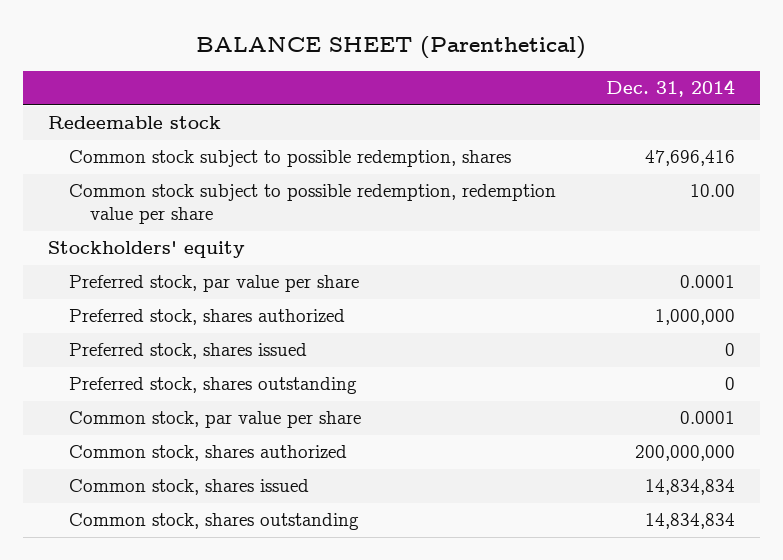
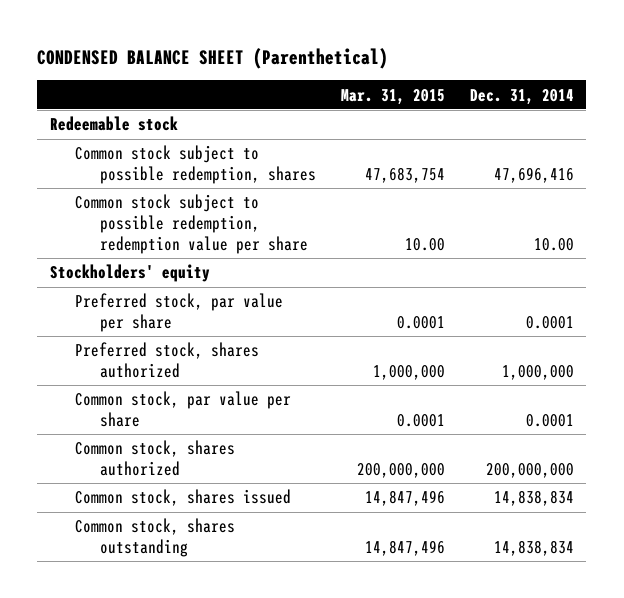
[196,36,587,60] BALANCE SHEET (Parenthetical) -> [37,47,389,69] CONDENSED BALANCE SHEET (Parenthetical)
none -> [340,88,445,105] Mar. 31, 2015
[69,343,308,360] Preferred stock, shares issued -> none
[69,377,358,395] Preferred stock, shares outstanding -> none
[644,479,735,496] 14,834,834 -> [493,490,574,507] 14,838,834
[644,513,735,530] 14,834,834 -> [493,540,574,557] 14,838,834

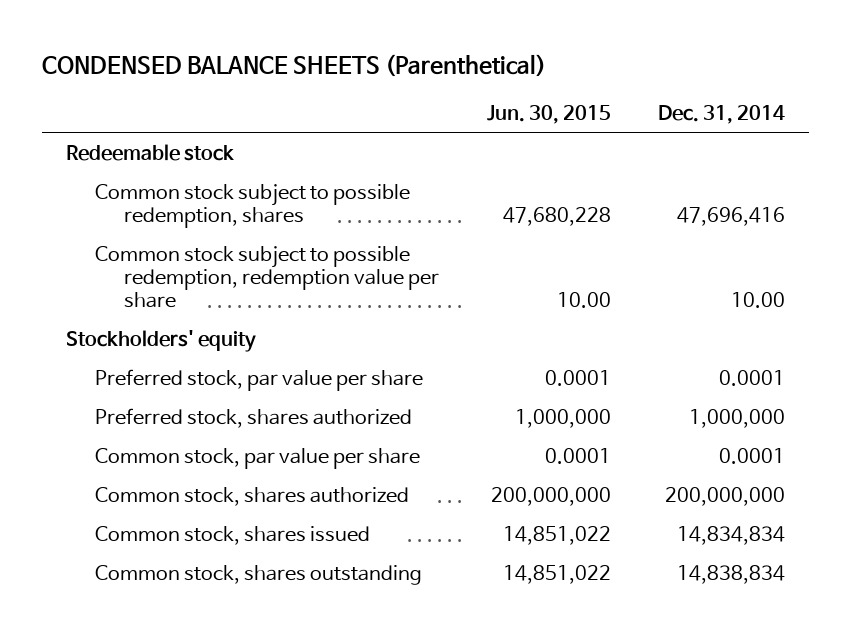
[37,47,389,69] CONDENSED BALANCE SHEET (Parenthetical) -> [42,54,547,78] CONDENSED BALANCE SHEETS (Parenthetical)
[340,88,445,105] Mar. 31, 2015 -> none
none -> [486,104,611,124] Jun. 30, 2015
[493,490,574,507] 14,838,834 -> [677,525,786,545] 14,834,834

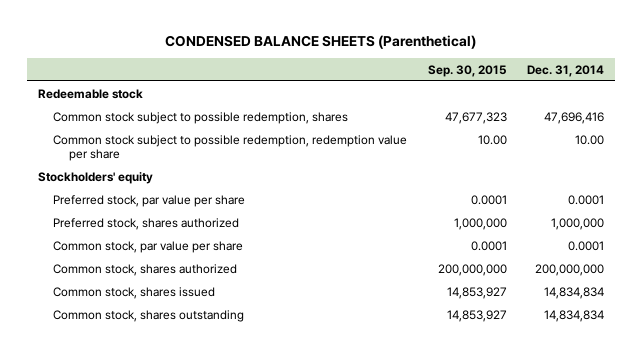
[486,104,611,124] Jun. 30, 2015 -> none
none -> [427,64,507,77] Sep. 30, 2015
[677,564,786,584] 14,838,834 -> [544,309,605,322] 14,834,834

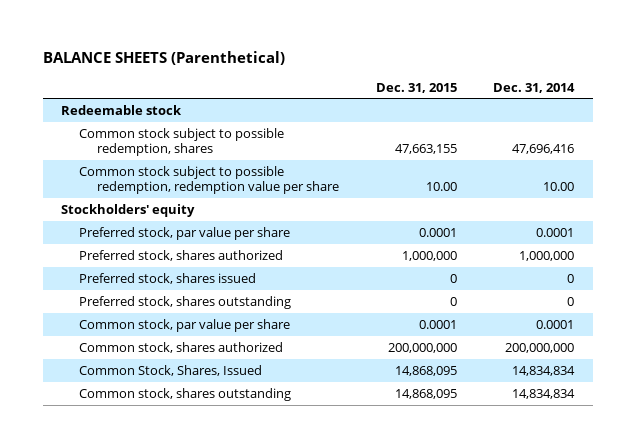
[164,34,476,49] CONDENSED BALANCE SHEETS (Parenthetical) -> [42,50,285,65] BALANCE SHEETS (Parenthetical)
[427,64,507,77] Sep. 30, 2015 -> none
none -> [375,82,457,93] Dec. 31, 2015
none -> [79,272,257,284] Preferred stock, shares issued
none -> [79,295,292,309] Preferred stock, shares outstanding
[53,286,216,299] Common stock, shares issued -> [79,364,263,376] Common Stock, Shares, Issued

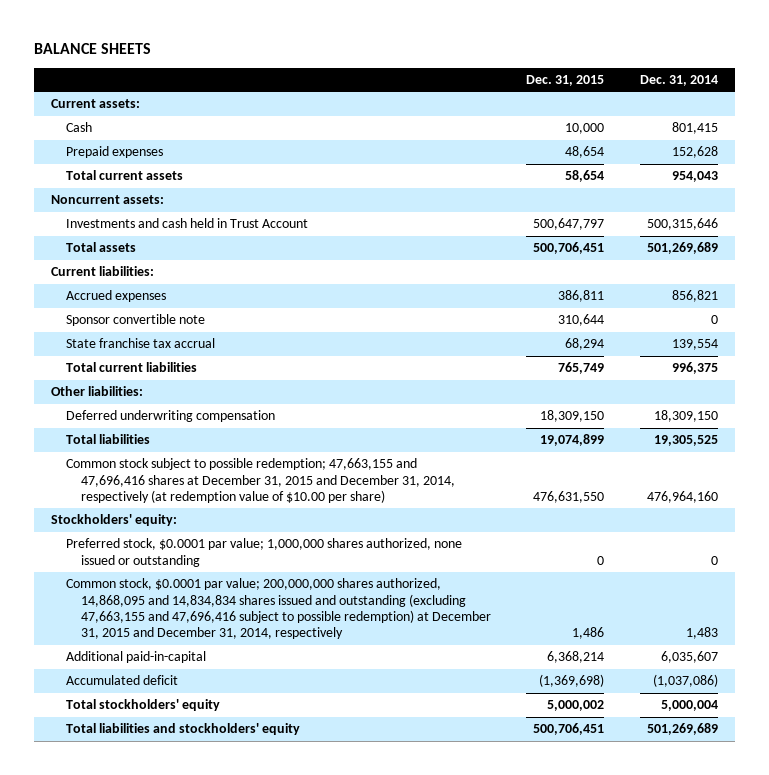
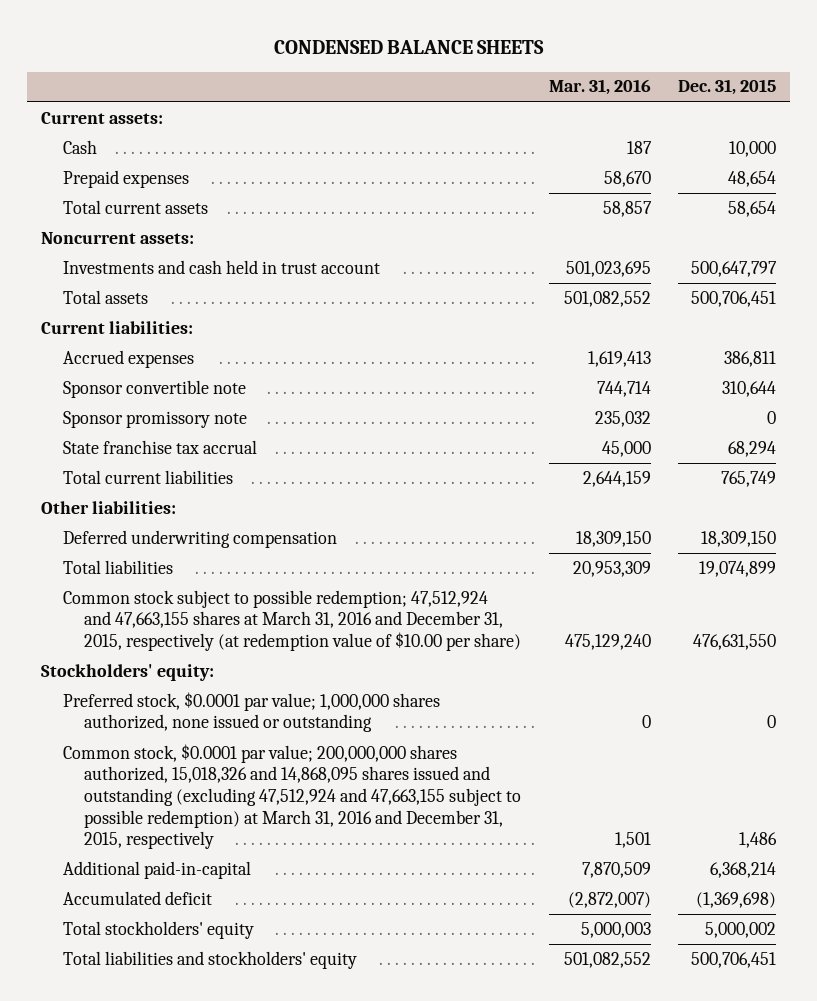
[33,43,151,55] BALANCE SHEETS -> [273,40,544,55] CONDENSED BALANCE SHEETS
[639,74,718,86] Dec. 31, 2014 -> none
none -> [548,79,651,96] Mar. 31, 2016
[66,218,309,229] Investments and cash held in Trust Account -> [62,259,380,274] Investments and cash held in trust account
none -> [62,410,247,428] Sponsor promissory note
[66,458,455,503] Common stock subject to possible redemption; 47,663,155 and 47,696,416 shares at December 31, 2015 and December 31, 2014, respectively (at redemption value of $10.00 per share) -> [62,589,522,652] Common stock subject to possible redemption; 47,512,924 and 47,663,155 shares at March 31, 2016 and December 31, 2015, respectively (at redemption value of $10.00 per share)
[66,578,491,640] Common stock, $0.0001 par value; 200,000,000 shares authorized, 14,868,095 and 14,834,834 shares issued and outstanding (excluding 47,663,155 and 47,696,416 subject to possible redemption) at December 31, 2015 and December 31, 2014, respectively -> [62,743,522,850] Common stock, $0.0001 par value; 200,000,000 shares authorized, 15,018,326 and 14,868,095 shares issued and outstanding (excluding 47,512,924 and 47,663,155 subject to possible redemption) at March 31, 2016 and December 31, 2015, respectively

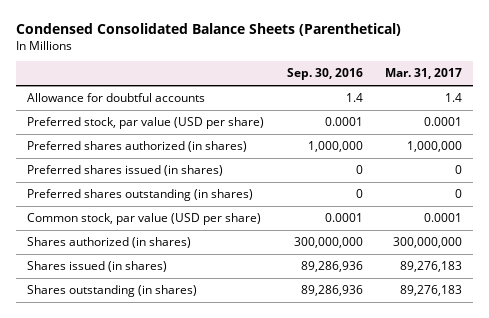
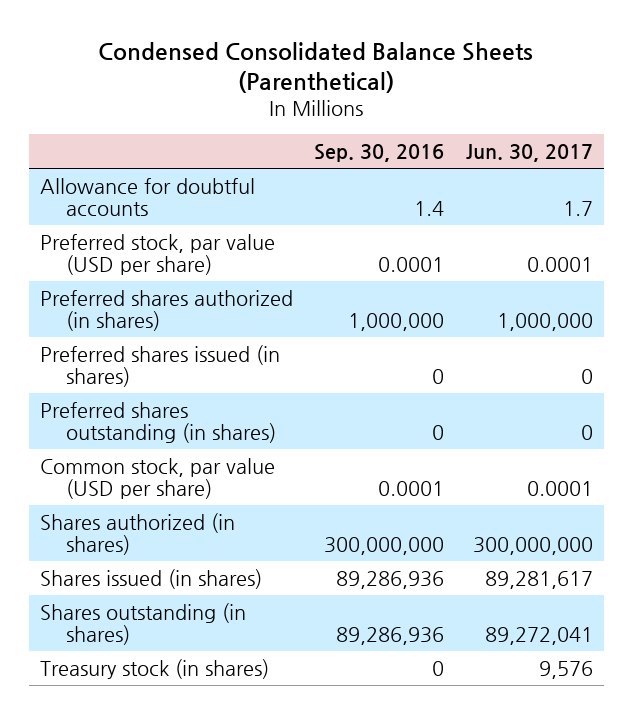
[384,68,462,80] Mar. 31, 2017 -> none
none -> [466,144,594,163] Jun. 30, 2017
none -> [39,658,269,679] Treasury stock (in shares)

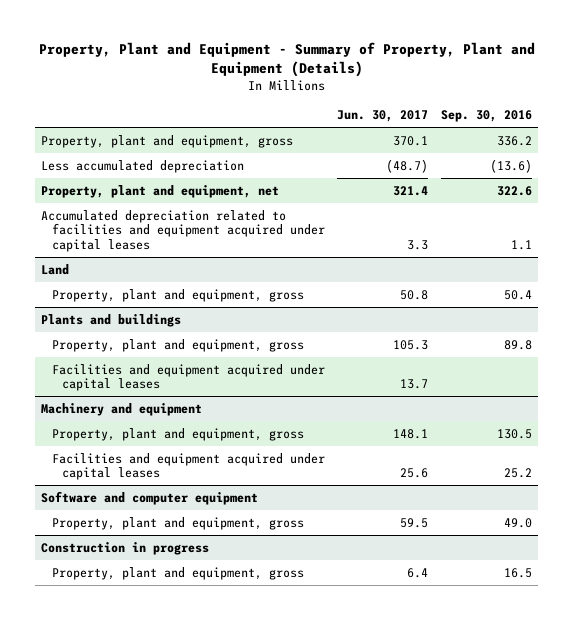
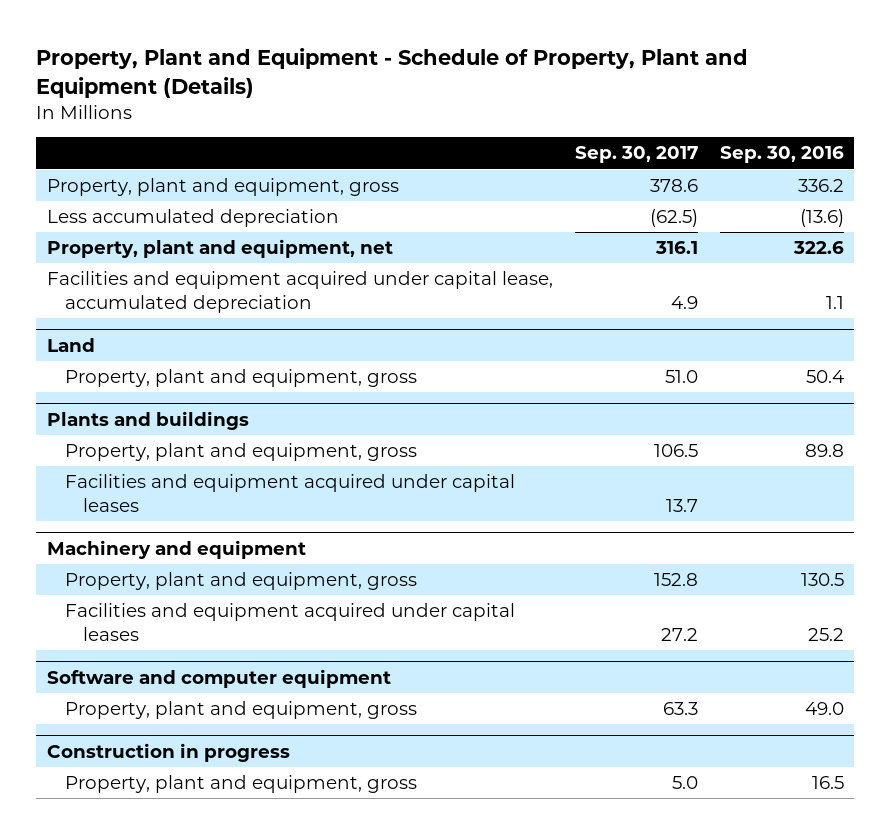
[38,42,535,78] Property, Plant and Equipment - Summary of Property, Plant and Equipment (Details) -> [36,48,749,98] Property, Plant and Equipment - Schedule of Property, Plant and Equipment (Details)
[337,110,429,123] Jun. 30, 2017 -> none
none -> [574,146,698,164] Sep. 30, 2017
[41,209,325,253] Accumulated depreciation related to facilities and equipment acquired under capital leases -> [47,271,554,313] Facilities and equipment acquired under capital lease, accumulated depreciation

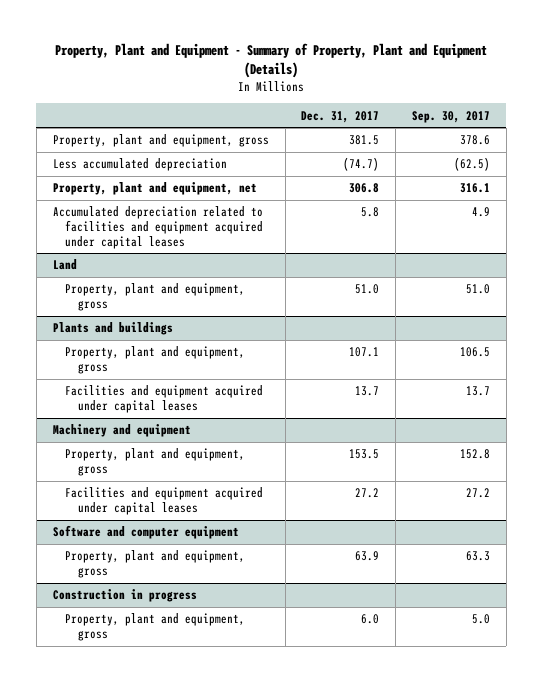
[36,48,749,98] Property, Plant and Equipment - Schedule of Property, Plant and Equipment (Details) -> [55,43,488,79] Property, Plant and Equipment - Summary of Property, Plant and Equipment (Details)
[719,146,844,164] Sep. 30, 2016 -> none
none -> [301,110,380,123] Dec. 31, 2017
[47,271,554,313] Facilities and equipment acquired under capital lease, accumulated depreciation -> [52,206,264,249] Accumulated depreciation related to facilities and equipment acquired under capital leases

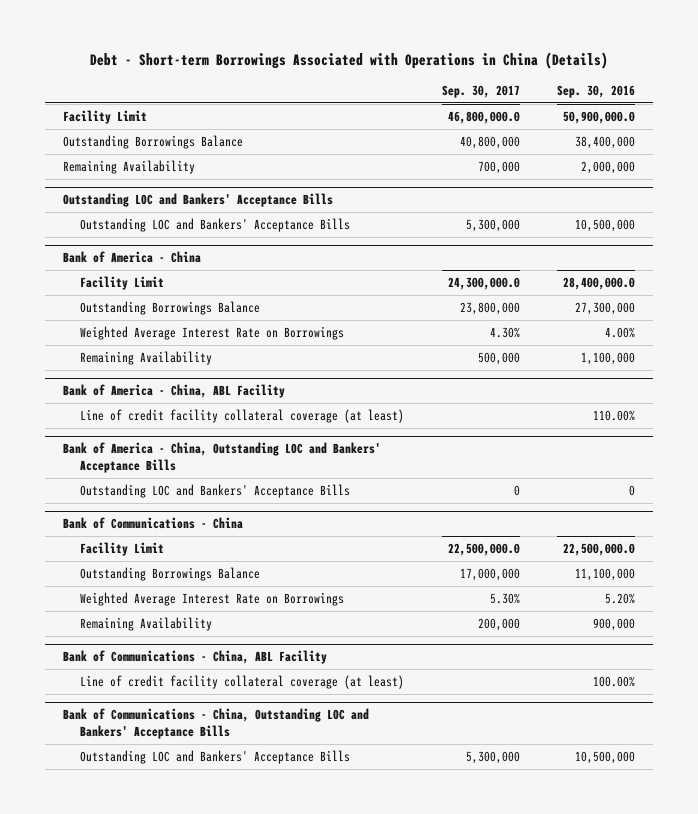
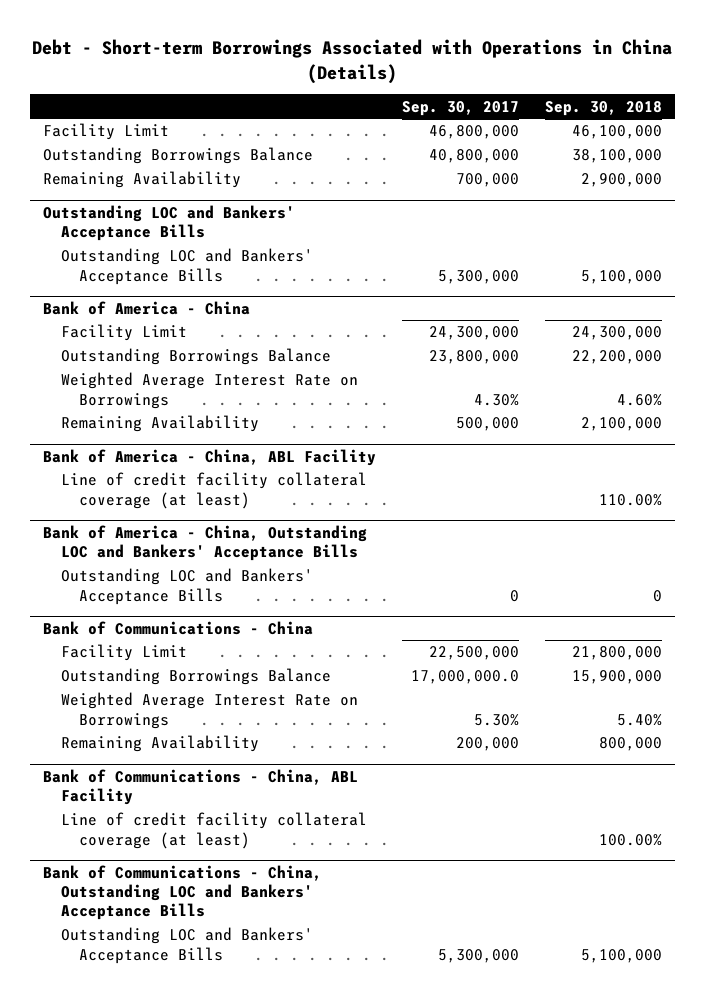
[556,84,635,98] Sep. 30, 2016 -> none
none -> [544,100,662,116] Sep. 30, 2018
[447,111,520,125] 46,800,000.0 -> [428,125,519,140] 46,800,000
[447,277,520,291] 24,300,000.0 -> [428,326,519,341] 24,300,000
[447,543,520,557] 22,500,000.0 -> [428,646,519,661] 22,500,000
[459,568,520,582] 17,000,000 -> [410,670,519,685] 17,000,000.0

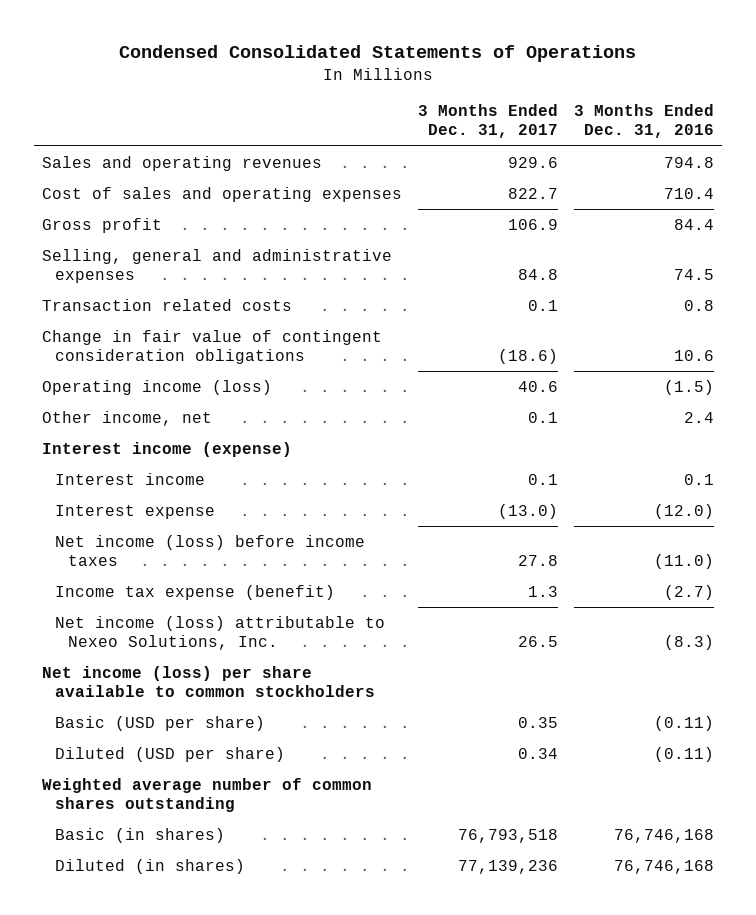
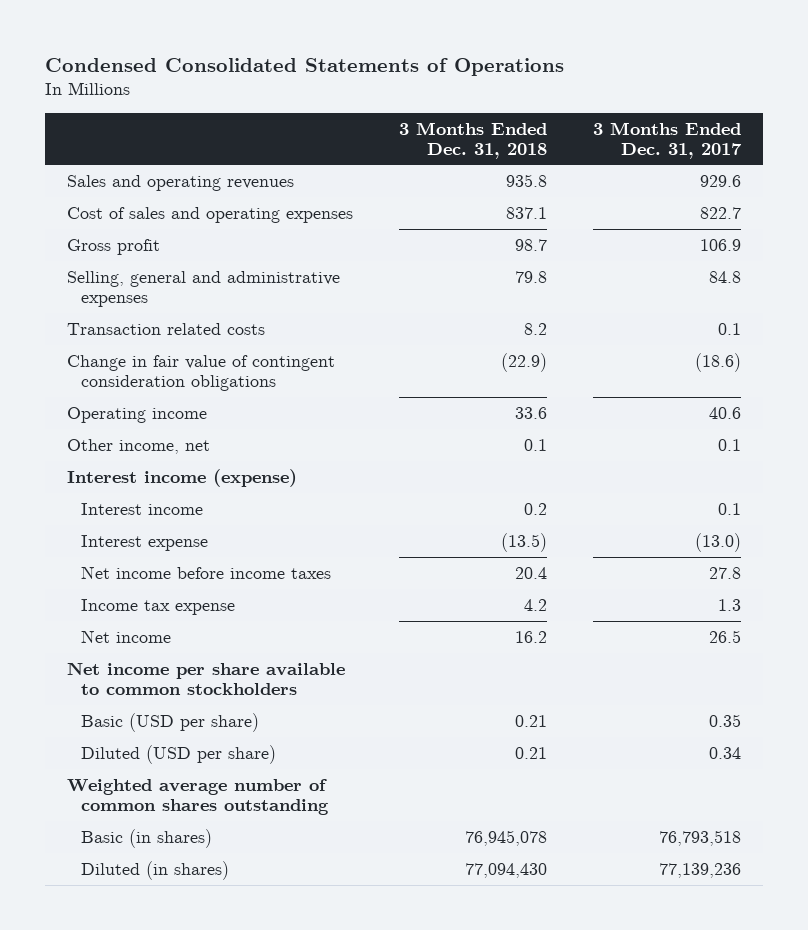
[574,104,715,139] 3 Months Ended Dec. 31, 2016 -> none
none -> [398,121,547,159] 3 Months Ended Dec. 31, 2018
[41,379,272,395] Operating income (loss) -> [67,406,208,423] Operating income
[54,534,365,566] Net income (loss) before income taxes -> [80,565,331,579] Net income before income taxes
[54,584,335,600] Income tax expense (benefit) -> [80,598,235,615] Income tax expense
[54,615,385,650] Net income (loss) attributable to Nexeo Solutions, Inc. -> [80,629,171,643] Net income
[41,665,375,697] Net income (loss) per share available to common stockholders -> [67,661,346,695] Net income per share available to common stockholders

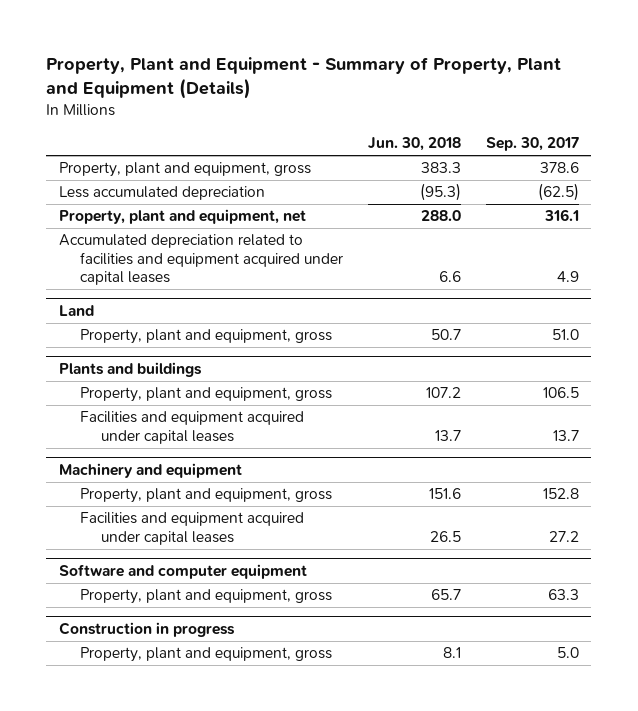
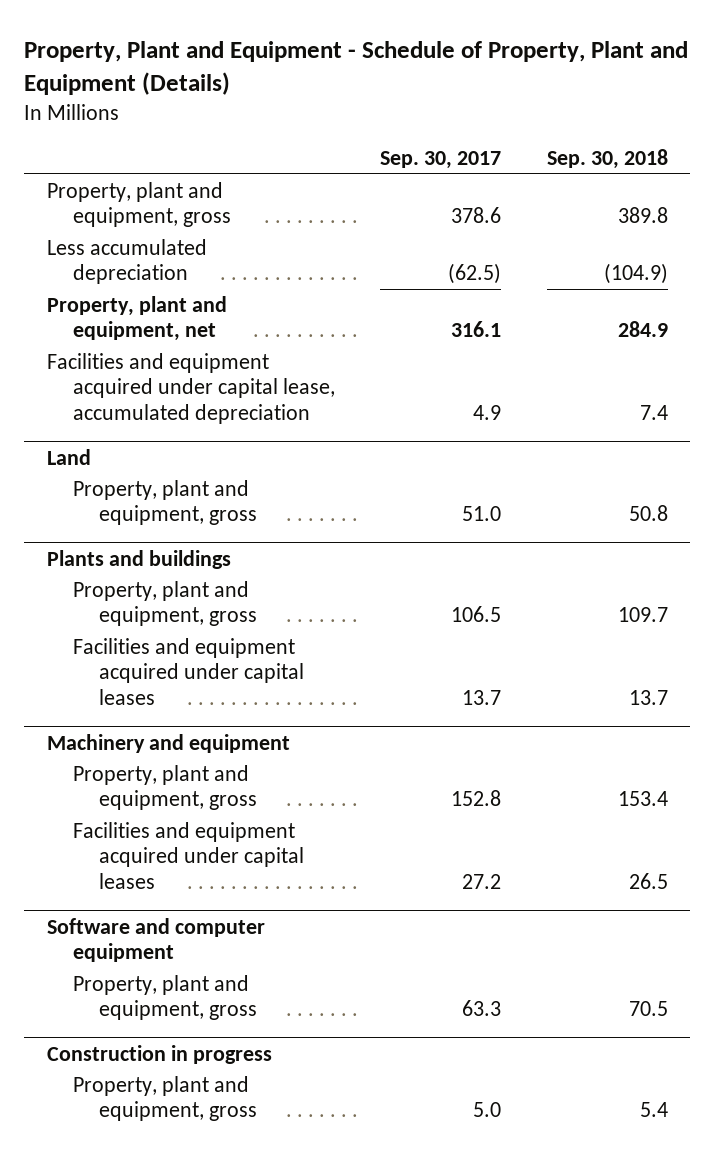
[46,57,562,100] Property, Plant and Equipment - Summary of Property, Plant and Equipment (Details) -> [24,40,689,96] Property, Plant and Equipment - Schedule of Property, Plant and Equipment (Details)
[367,137,461,152] Jun. 30, 2018 -> none
none -> [546,148,668,169] Sep. 30, 2018
[58,234,343,286] Accumulated depreciation related to facilities and equipment acquired under capital leases -> [46,352,335,424] Facilities and equipment acquired under capital lease, accumulated depreciation

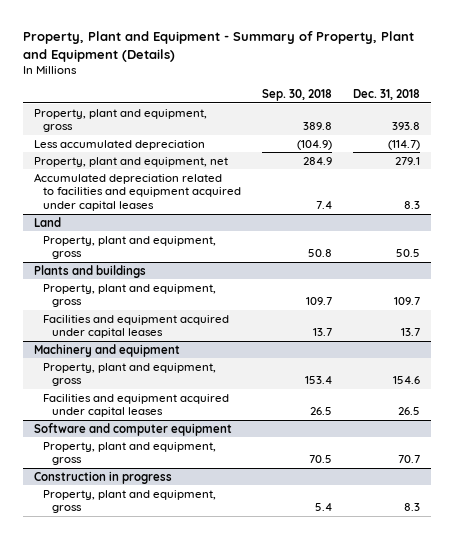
[24,40,689,96] Property, Plant and Equipment - Schedule of Property, Plant and Equipment (Details) -> [23,30,415,62] Property, Plant and Equipment - Summary of Property, Plant and Equipment (Details)
[380,150,502,169] Sep. 30, 2017 -> none
none -> [353,89,421,101] Dec. 31, 2018
[46,352,335,424] Facilities and equipment acquired under capital lease, accumulated depreciation -> [33,172,241,212] Accumulated depreciation related to facilities and equipment acquired under capital leases

